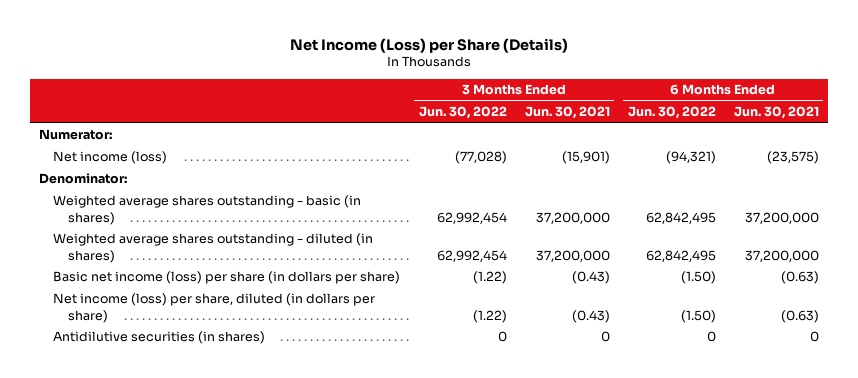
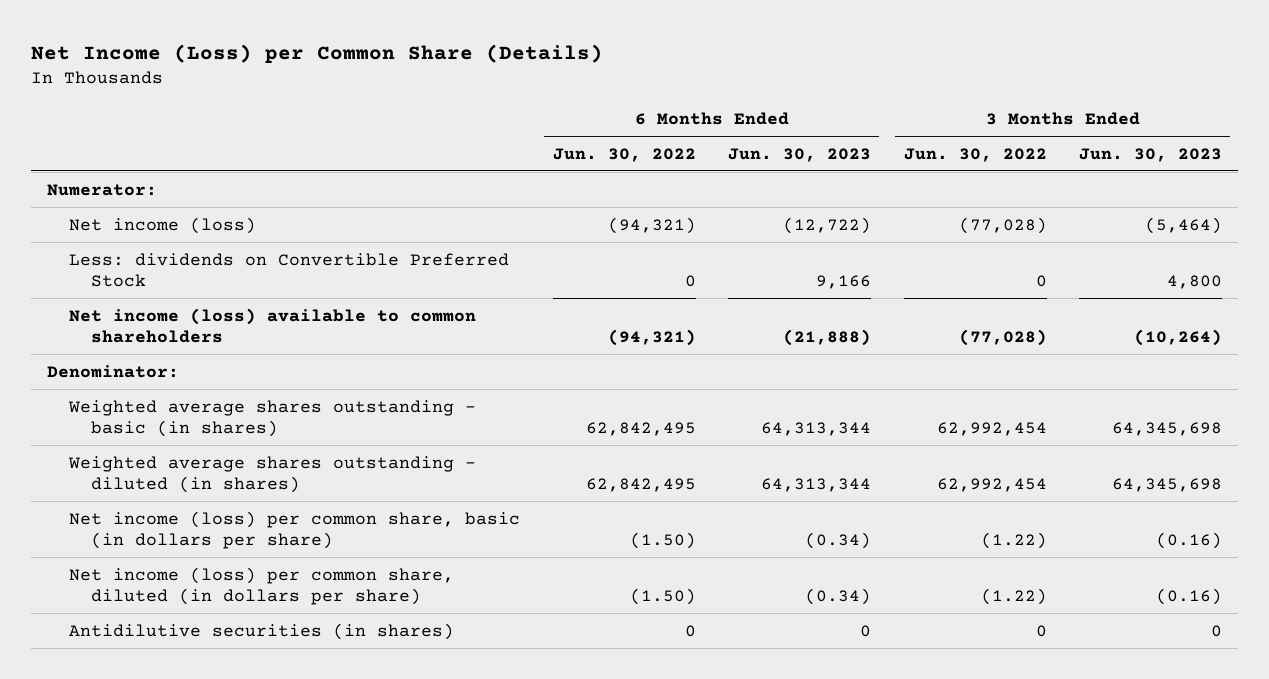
[289,37,568,53] Net Income (Loss) per Share (Details) -> [30,43,603,63] Net Income (Loss) per Common Share (Details)
[524,106,610,120] Jun. 30, 2021 -> none
[733,106,819,120] Jun. 30, 2021 -> none
none -> [728,147,872,162] Jun. 30, 2023
none -> [1079,147,1223,162] Jun. 30, 2023
none -> [68,252,509,287] Less: dividends on Convertible Preferred Stock
none -> [68,307,476,343] Net income (loss) available to common shareholders
[53,271,401,285] Basic net income (loss) per share (in dollars per share) -> [68,510,520,549] Net income (loss) per common share, basic (in dollars per share)
[53,293,376,323] Net income (loss) per share, diluted (in dollars per share) -> [68,566,454,605] Net income (loss) per common share, diluted (in dollars per share)

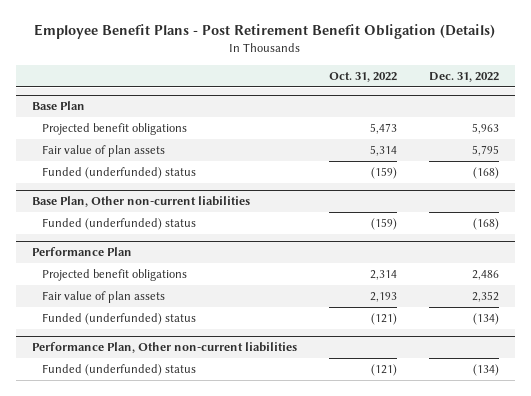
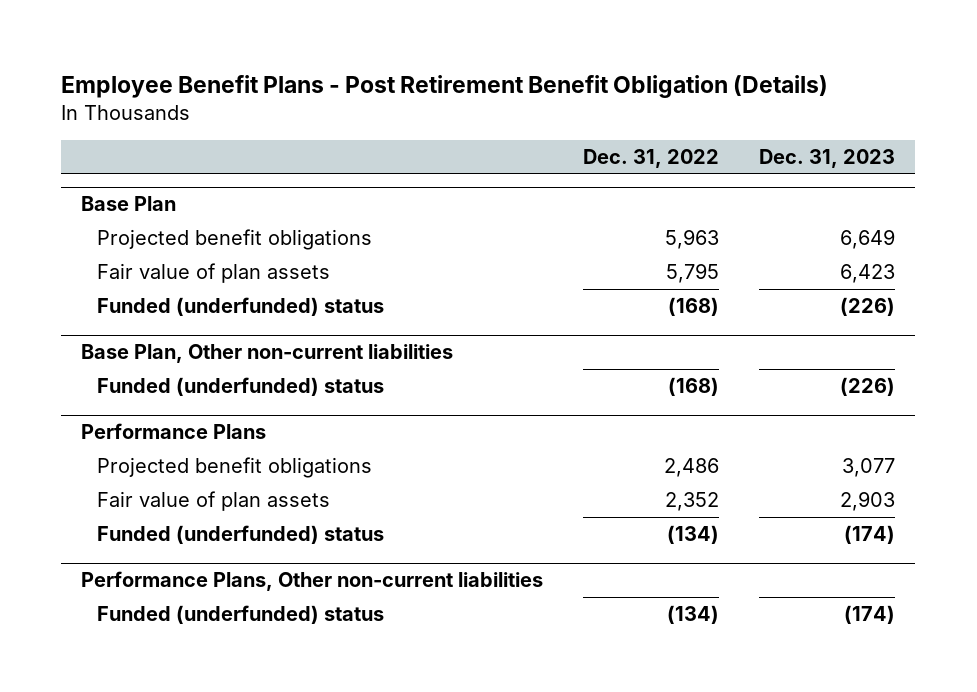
[328,71,397,82] Oct. 31, 2022 -> none
none -> [759,149,896,169] Dec. 31, 2023
[31,247,132,257] Performance Plan -> [81,423,267,440] Performance Plans
[31,342,297,354] Performance Plan, Other non-current liabilities -> [81,571,544,592] Performance Plans, Other non-current liabilities

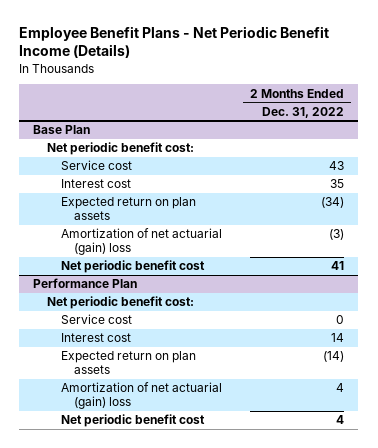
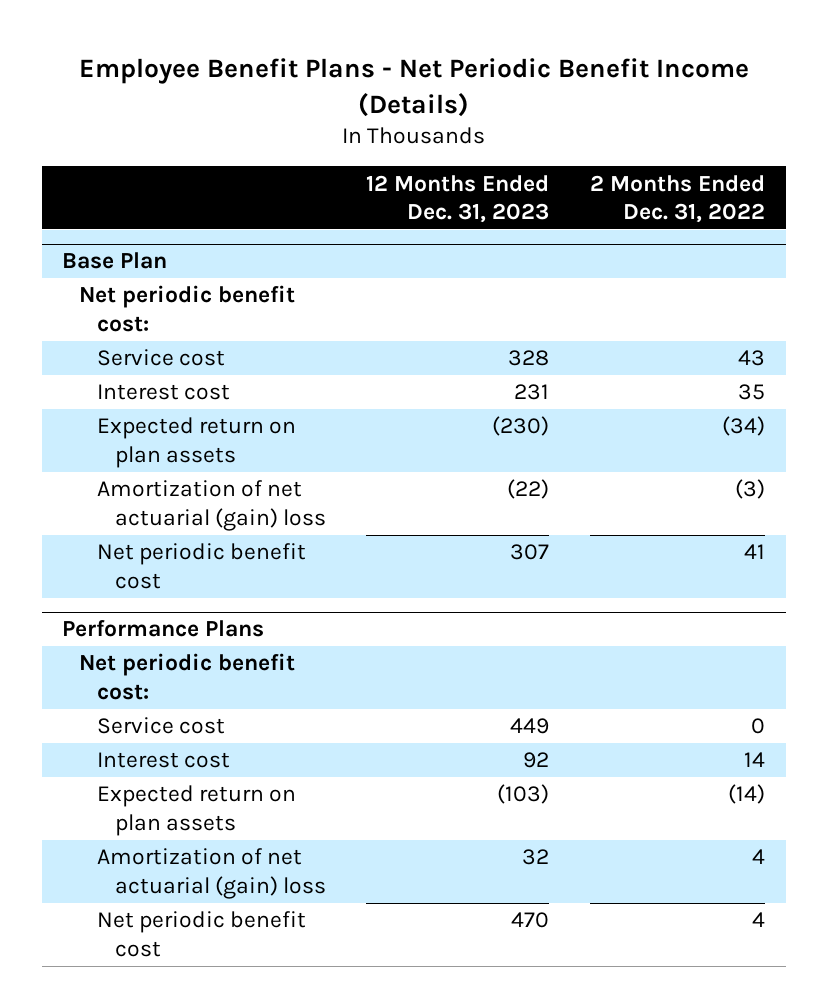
none -> [366,174,550,223] 12 Months Ended Dec. 31, 2023
[33,278,138,289] Performance Plan -> [61,620,264,638] Performance Plans

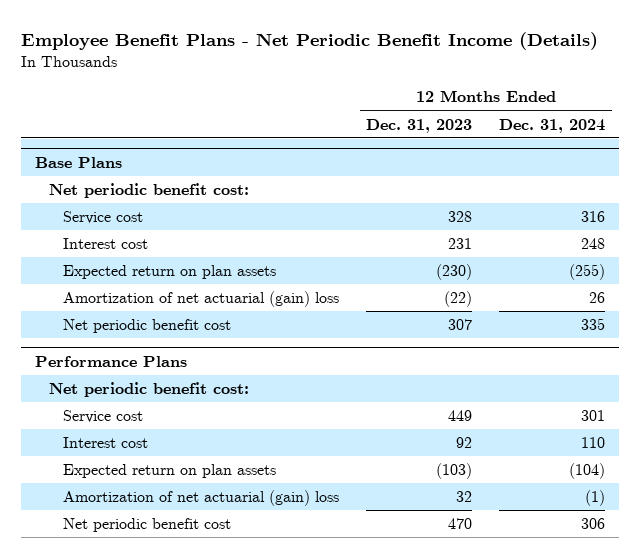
[590,174,766,223] 2 Months Ended Dec. 31, 2022 -> none
none -> [499,118,606,133] Dec. 31, 2024
[61,252,167,270] Base Plan -> [34,156,122,168] Base Plans

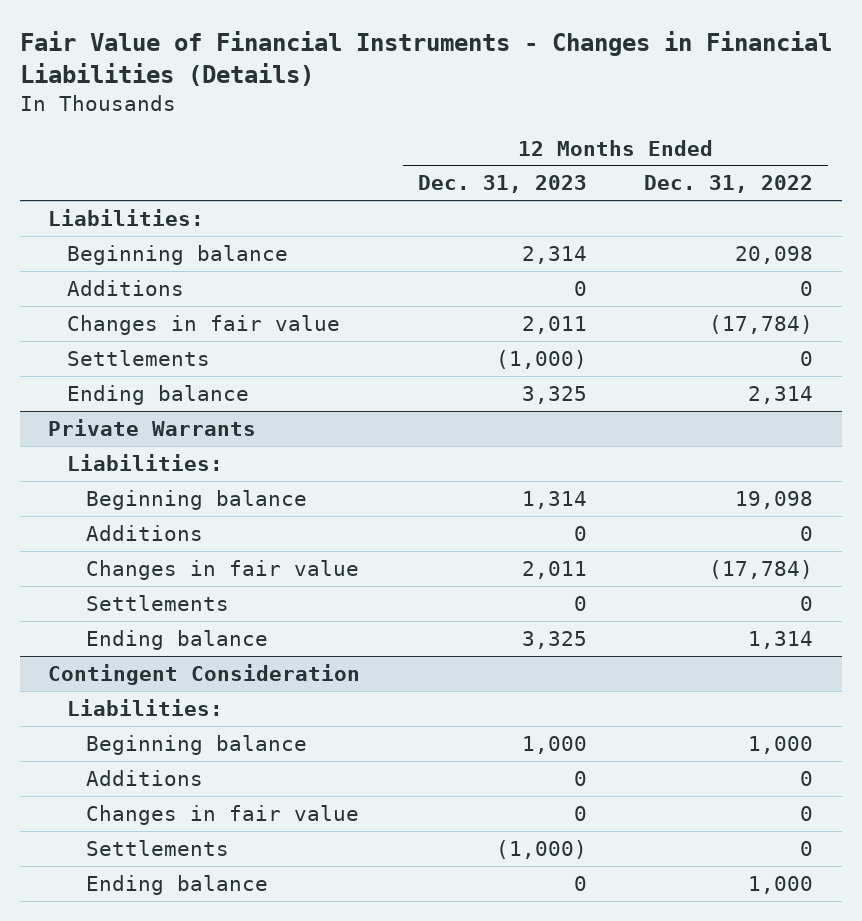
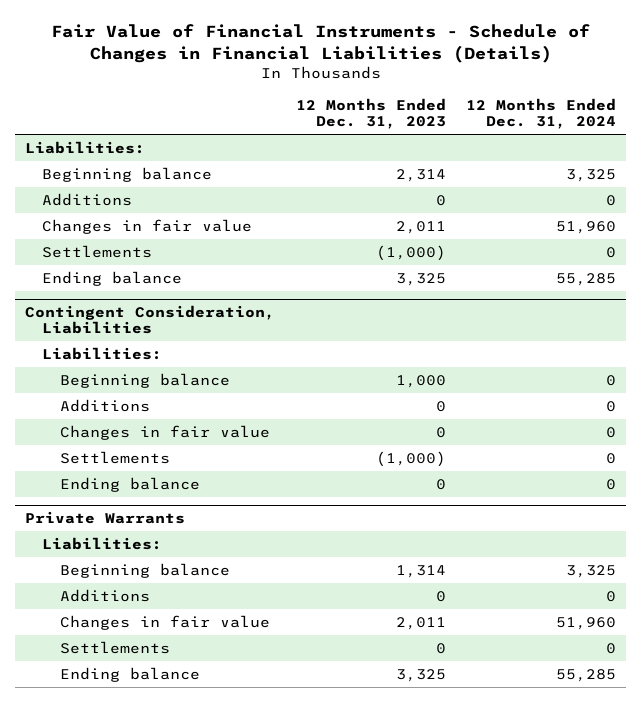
[19,31,832,86] Fair Value of Financial Instruments - Changes in Financial Liabilities (Details) -> [50,24,590,63] Fair Value of Financial Instruments - Schedule of Changes in Financial Liabilities (Details)
[644,175,814,194] Dec. 31, 2022 -> none
none -> [465,97,616,130] 12 Months Ended Dec. 31, 2024
none -> [25,304,276,335] Contingent Consideration, Liabilities
none -> [42,346,163,360] Liabilities:
none -> [59,372,230,388] Beginning balance
none -> [59,398,150,412] Additions
none -> [59,424,270,440] Changes in fair value
none -> [59,450,170,464] Settlements
none -> [59,476,200,492] Ending balance
[48,663,361,685] Contingent Consideration -> none
[67,698,224,716] Liabilities: -> none
[86,734,308,755] Beginning balance -> none
[86,769,204,786] Additions -> none
[86,804,360,825] Changes in fair value -> none
[86,839,230,856] Settlements -> none
[86,874,269,895] Ending balance -> none

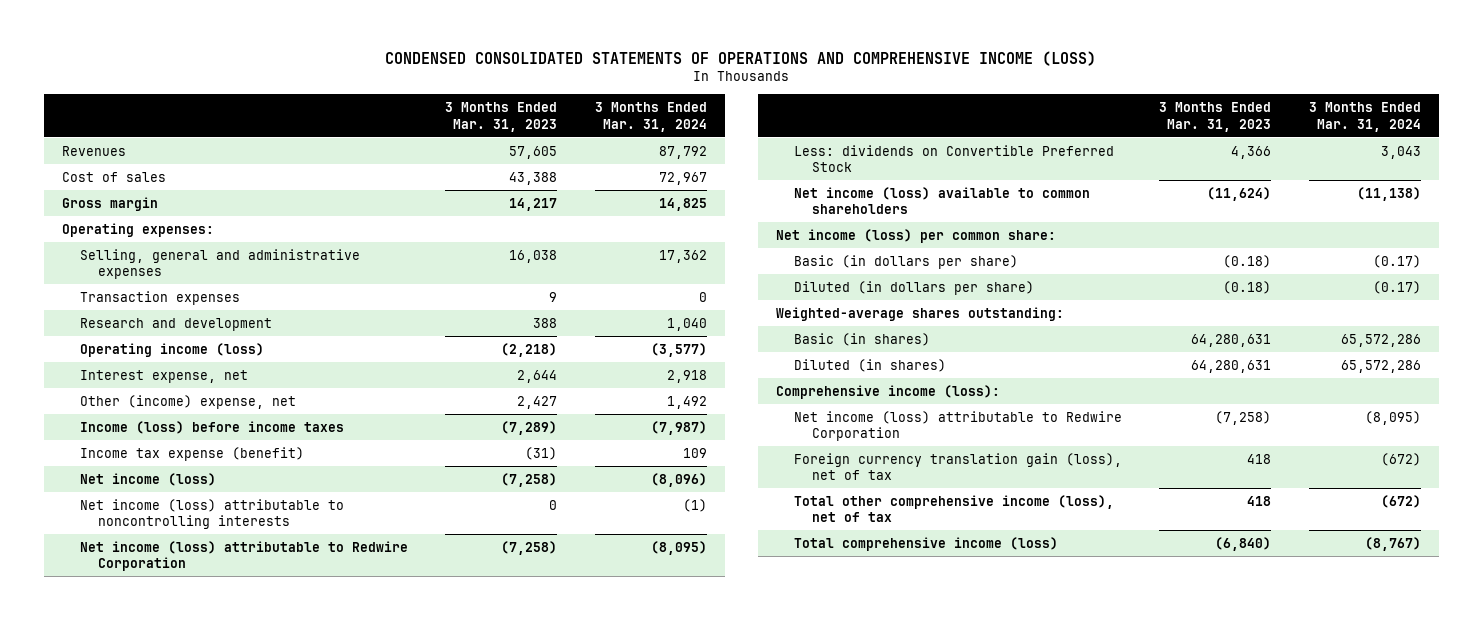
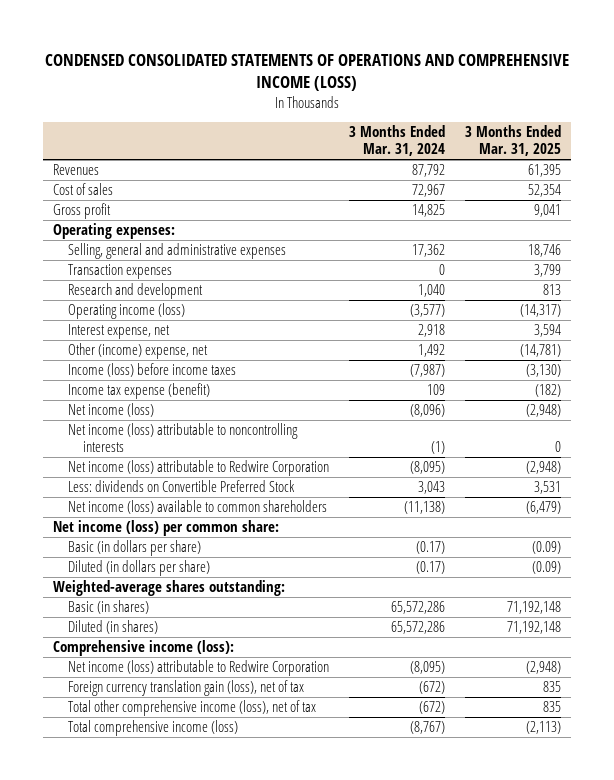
[445,101,558,132] 3 Months Ended Mar. 31, 2023 -> none
none -> [464,125,561,157] 3 Months Ended Mar. 31, 2025
[62,196,159,211] Gross margin -> [53,203,112,220] Gross profit

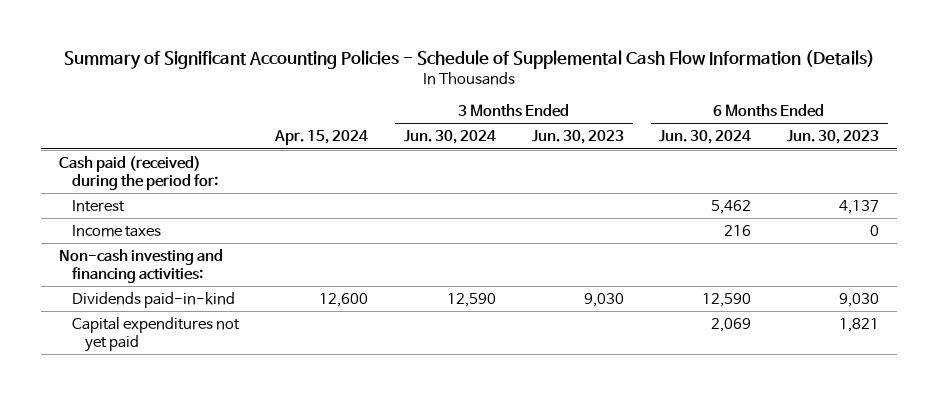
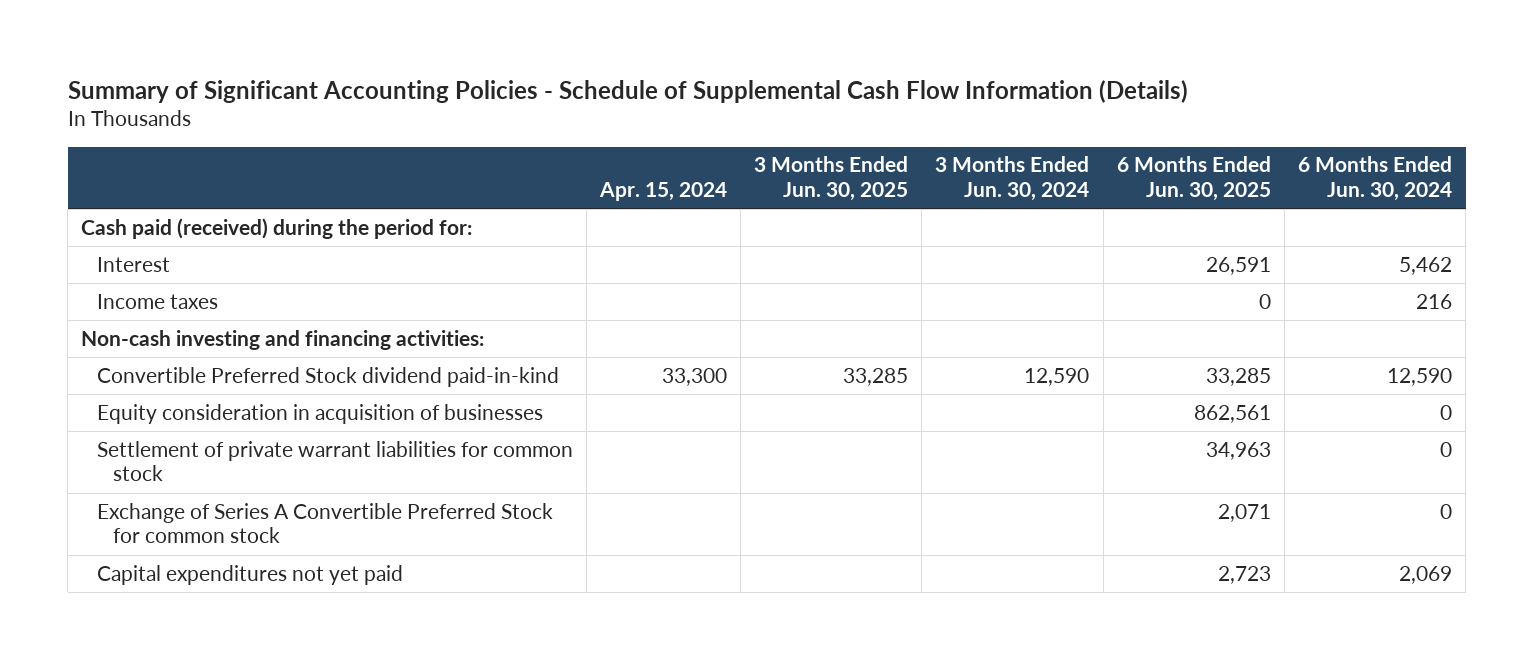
[531,130,624,145] Jun. 30, 2023 -> none
[787,130,880,145] Jun. 30, 2023 -> none
none -> [754,156,909,202] 3 Months Ended Jun. 30, 2025
none -> [1116,156,1271,202] 6 Months Ended Jun. 30, 2025
[72,291,236,308] Dividends paid-in-kind -> [96,366,559,387] Convertible Preferred Stock dividend paid-in-kind
[319,292,369,307] 12,600 -> [662,367,728,386] 33,300
none -> [96,403,543,424] Equity consideration in acquisition of businesses
none -> [96,440,573,482] Settlement of private warrant liabilities for common stock
none -> [96,502,553,544] Exchange of Series A Convertible Preferred Stock for common stock

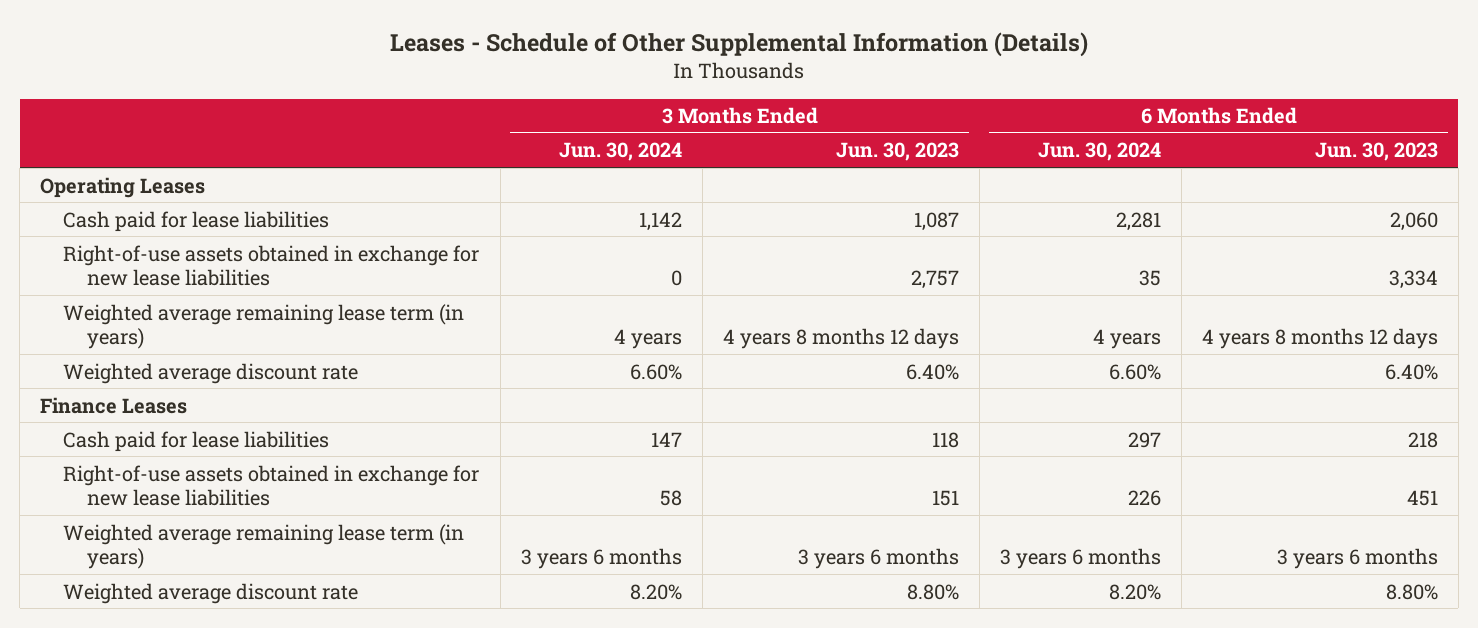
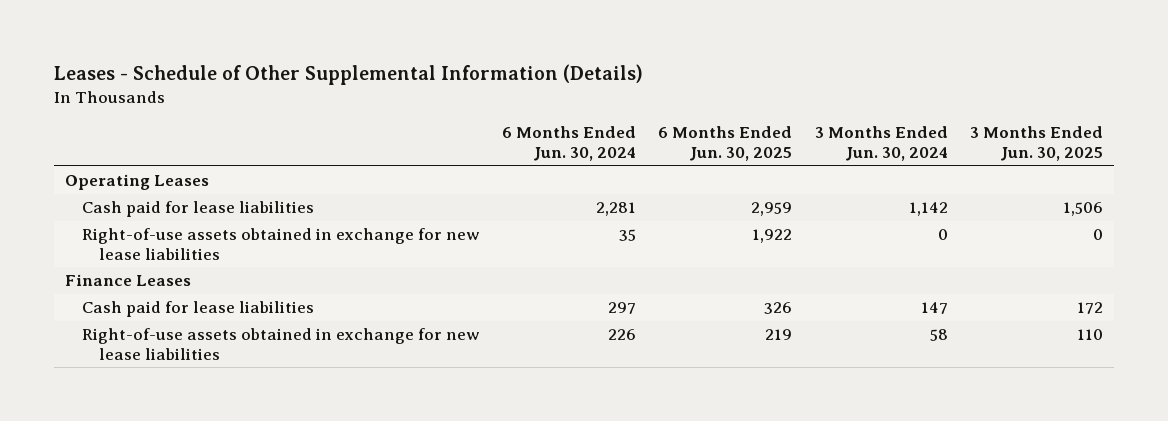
[835,142,959,162] Jun. 30, 2023 -> none
[1314,142,1438,162] Jun. 30, 2023 -> none
none -> [658,126,793,162] 6 Months Ended Jun. 30, 2025
none -> [969,126,1103,162] 3 Months Ended Jun. 30, 2025
[63,303,465,350] Weighted average remaining lease term (in years) -> none
[63,362,359,384] Weighted average discount rate -> none
[63,523,465,570] Weighted average remaining lease term (in years) -> none
[63,582,359,604] Weighted average discount rate -> none

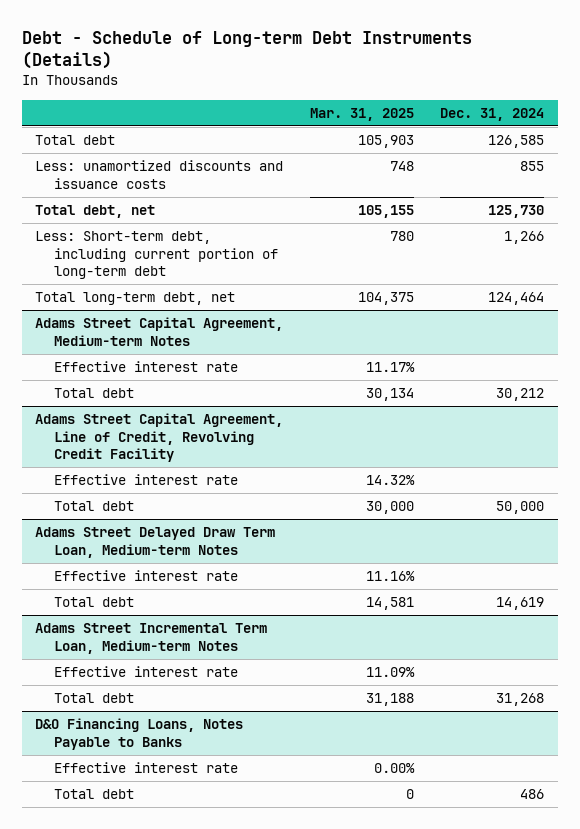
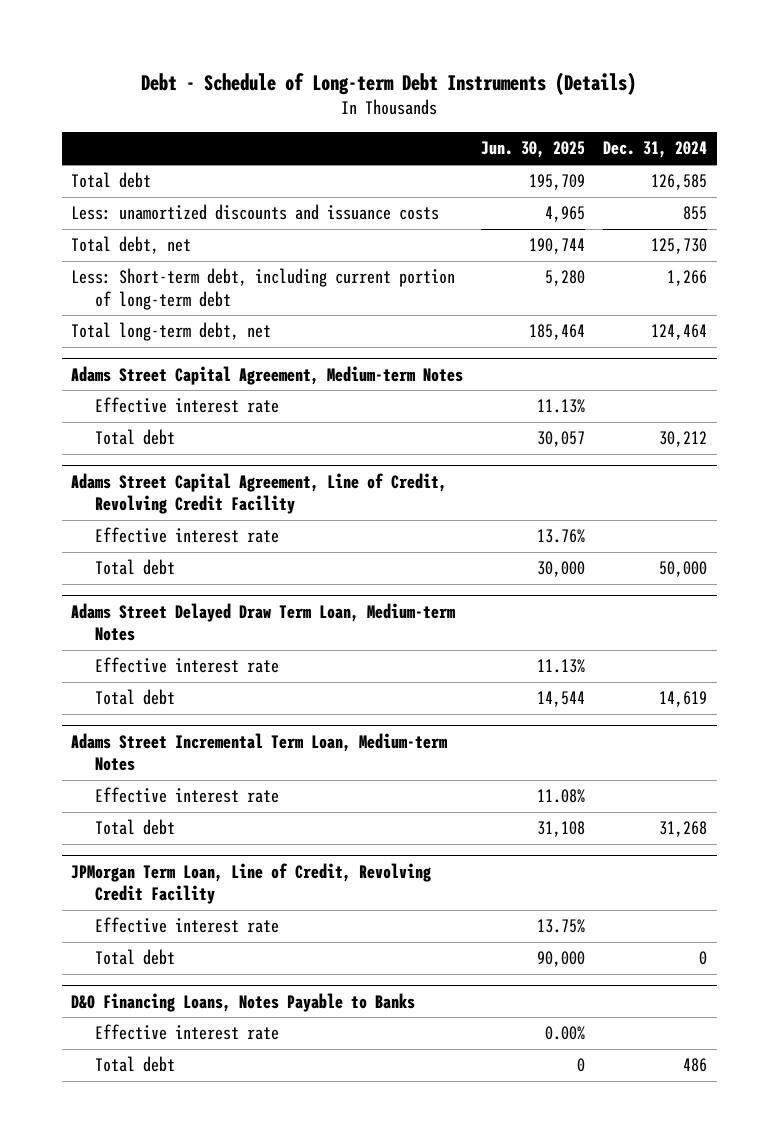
[309,107,414,121] Mar. 31, 2025 -> none
none -> [481,141,586,159] Jun. 30, 2025
none -> [70,862,431,904] JPMorgan Term Loan, Line of Credit, Revolving Credit Facility
none -> [95,917,280,934] Effective interest rate
none -> [95,949,176,966] Total debt

